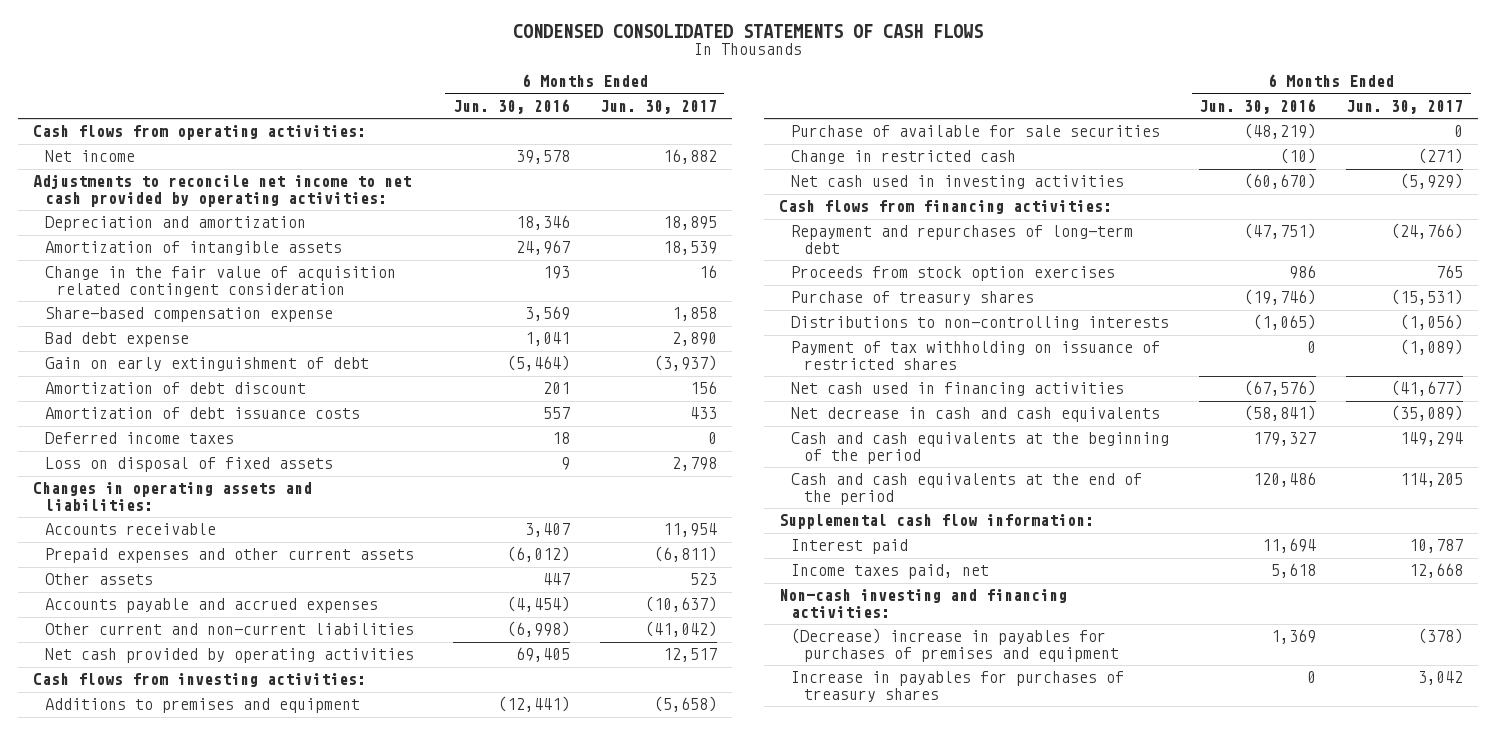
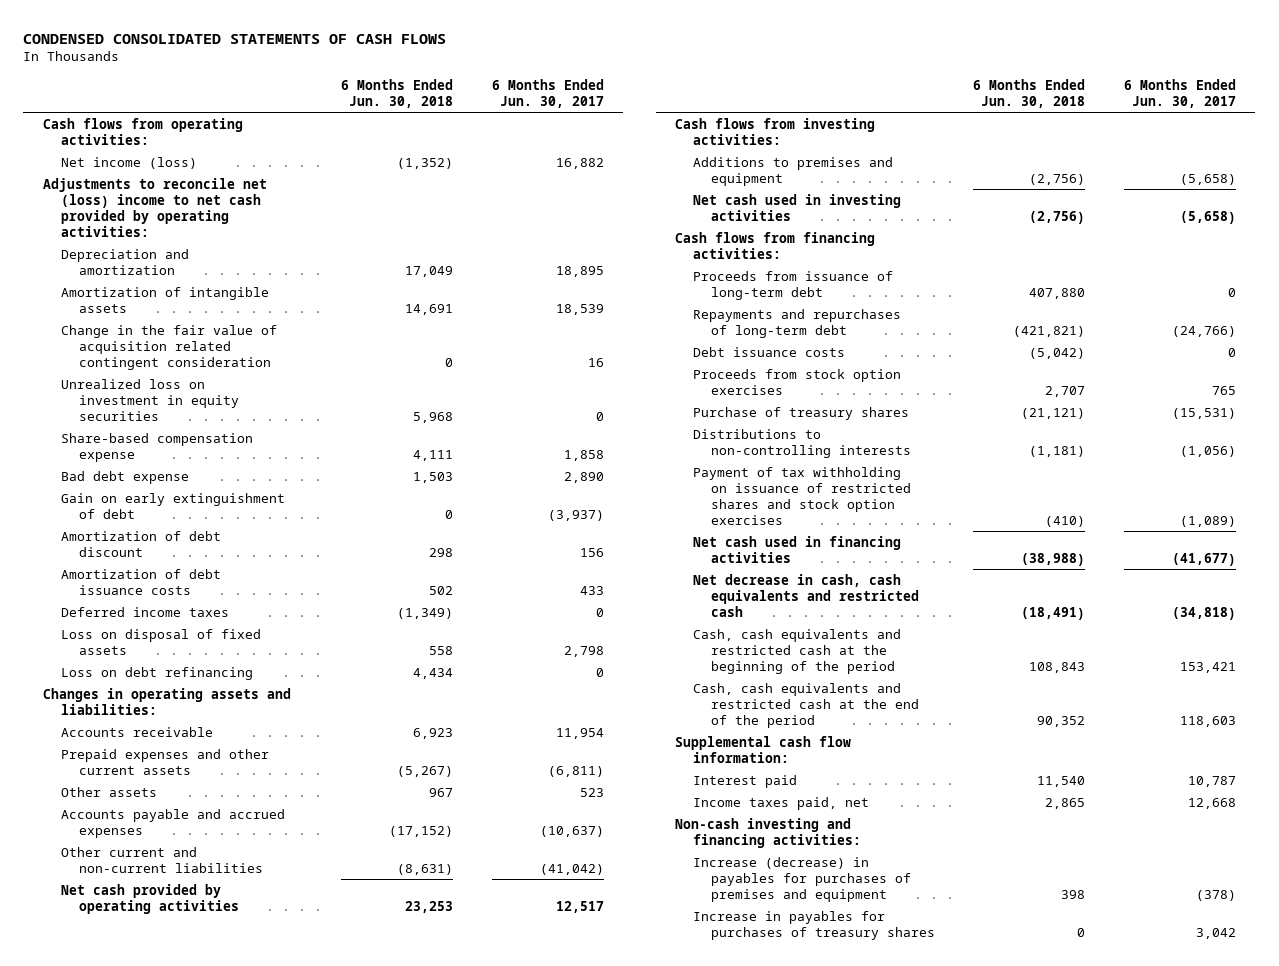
[452,98,570,114] Jun. 30, 2016 -> none
none -> [341,78,454,108] 6 Months Ended Jun. 30, 2018
[44,150,135,163] Net income -> [60,156,197,169] Net income (loss)
[32,174,411,207] Adjustments to reconcile net income to net cash provided by operating activities: -> [42,177,267,237] Adjustments to reconcile net (loss) income to net cash provided by operating activities:
none -> [60,378,239,421] Unrealized loss on investment in equity securities
none -> [60,666,253,680] Loss on debt refinancing
[791,125,1161,138] Purchase of available for sale securities -> none
[791,150,1017,165] Change in restricted cash -> none
[1400,173,1464,190] (5,929) -> [1179,210,1236,224] (5,658)
none -> [692,270,893,300] Proceeds from issuance of long-term debt
[791,225,1134,254] Repayment and repurchases of long-term debt -> [692,308,901,338] Repayments and repurchases of long-term debt
none -> [692,346,845,357] Debt issuance costs
[791,341,1161,370] Payment of tax withholding on issuance of restricted shares -> [692,466,911,525] Payment of tax withholding on issuance of restricted shares and stock option exercises
[791,407,1161,423] Net decrease in cash and cash equivalents -> [692,573,919,617] Net decrease in cash, cash equivalents and restricted cash
[1391,405,1464,422] (35,089) -> [1171,606,1236,620] (34,818)
[791,432,1170,464] Cash and cash equivalents at the beginning of the period -> [692,628,901,674] Cash, cash equivalents and restricted cash at the beginning of the period
[1400,432,1464,447] 149,294 -> [1179,661,1236,673] 153,421
[791,473,1143,505] Cash and cash equivalents at the end of the period -> [692,682,919,728] Cash, cash equivalents and restricted cash at the end of the period
[1400,473,1464,488] 114,205 -> [1179,715,1236,727] 118,603
[791,628,1119,662] (Decrease) increase in payables for purchases of premises and equipment -> [692,856,911,902] Increase (decrease) in payables for purchases of premises and equipment

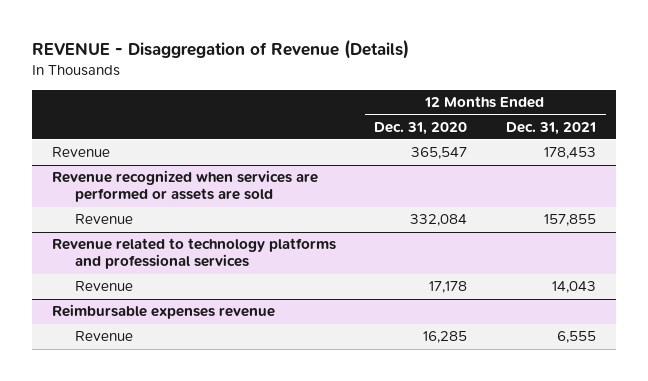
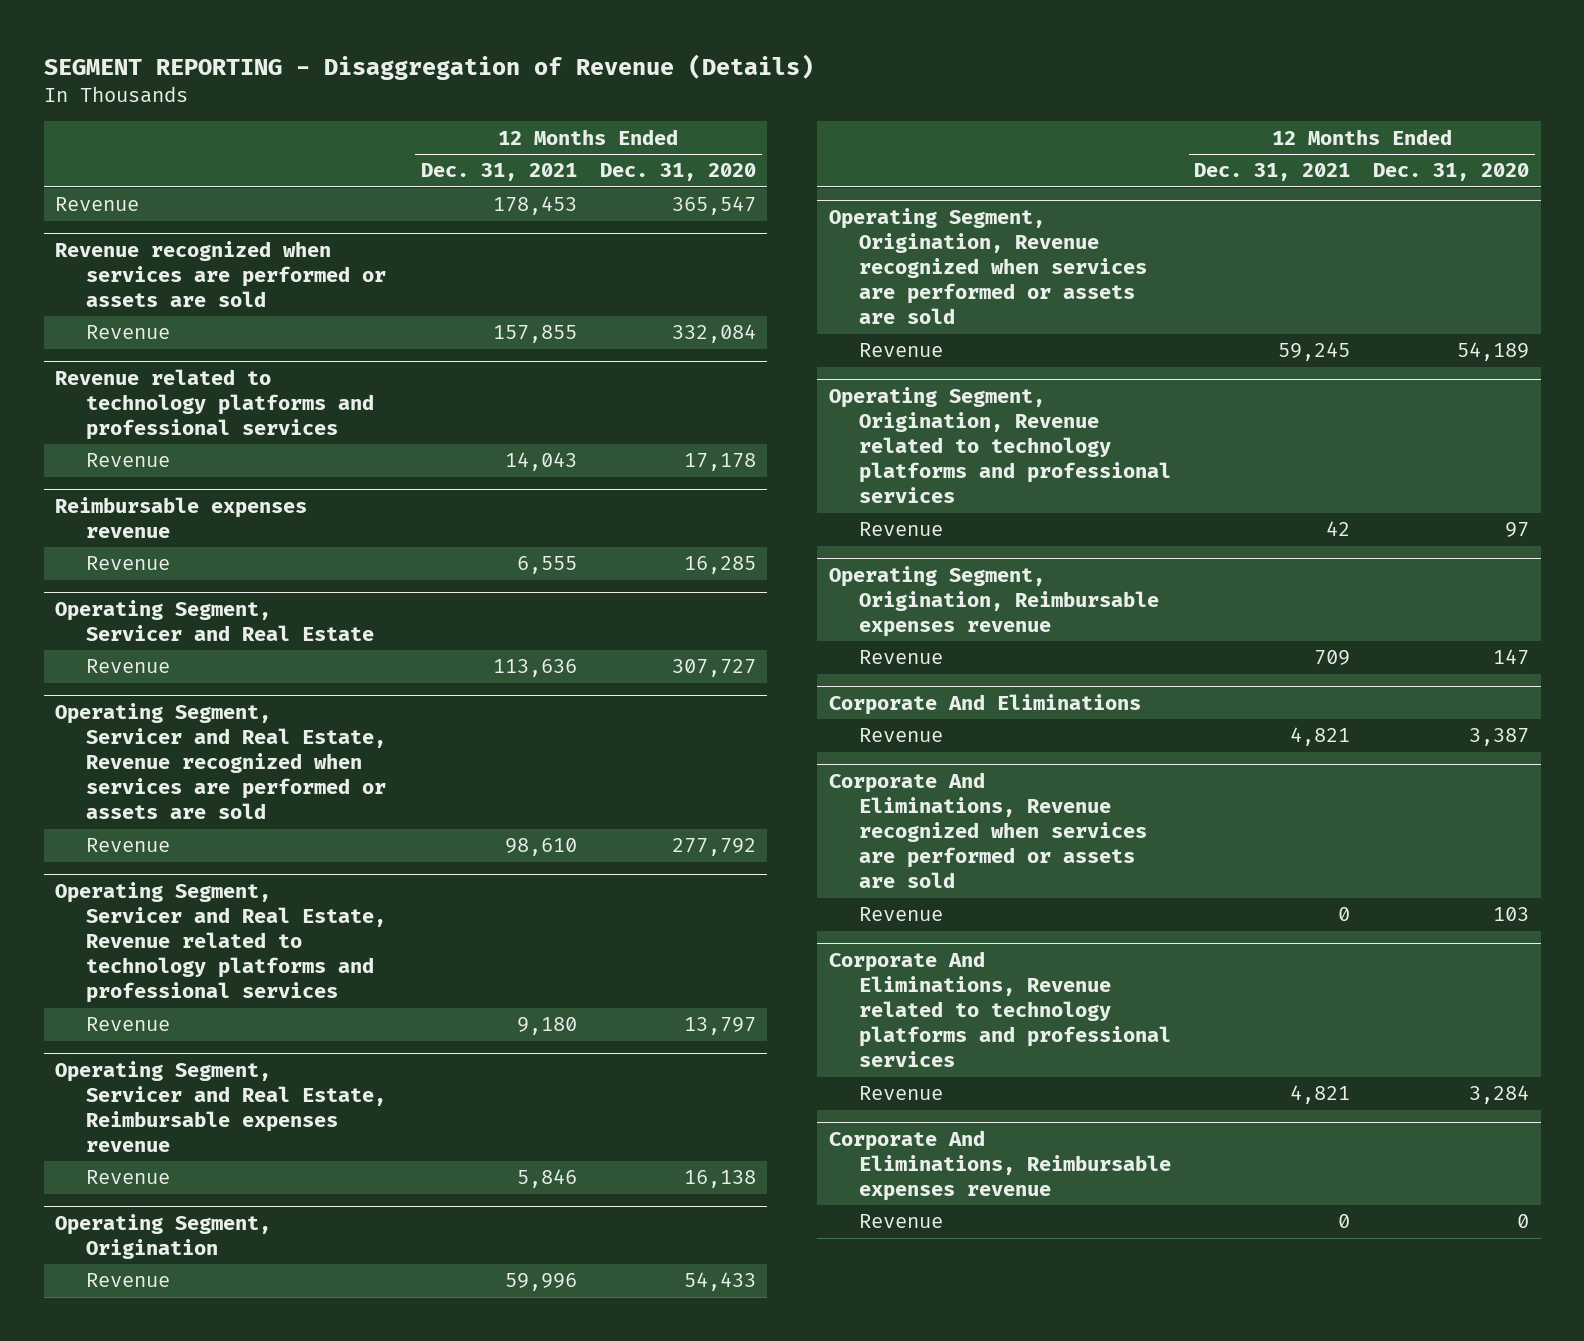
[32,39,410,60] REVENUE - Disaggregation of Revenue (Details) -> [43,53,814,80] SEGMENT REPORTING - Disaggregation of Revenue (Details)
none -> [55,599,374,641] Operating Segment, Servicer and Real Estate
none -> [85,659,170,674] Revenue
none -> [55,702,386,820] Operating Segment, Servicer and Real Estate, Revenue recognized when services are performed or assets are sold
none -> [85,838,170,853] Revenue
none -> [55,881,386,1004] Operating Segment, Servicer and Real Estate, Revenue related to technology platforms and professional services
none -> [85,1017,170,1032] Revenue
none -> [55,1060,386,1153] Operating Segment, Servicer and Real Estate, Reimbursable expenses revenue
none -> [85,1170,170,1185] Revenue
none -> [55,1213,272,1259] Operating Segment, Origination
none -> [85,1273,170,1288] Revenue
none -> [828,207,1148,325] Operating Segment, Origination, Revenue recognized when services are performed or assets are sold
none -> [859,343,944,358] Revenue
none -> [828,386,1172,504] Operating Segment, Origination, Revenue related to technology platforms and professional services
none -> [859,522,944,537] Revenue
none -> [828,565,1160,638] Operating Segment, Origination, Reimbursable expenses revenue
none -> [859,650,944,665] Revenue
none -> [828,693,1141,715] Corporate And Eliminations
none -> [859,728,944,743] Revenue
none -> [828,771,1148,889] Corporate And Eliminations, Revenue recognized when services are performed or assets are sold
none -> [859,907,944,922] Revenue
none -> [828,950,1172,1068] Corporate And Eliminations, Revenue related to technology platforms and professional services
none -> [859,1086,944,1101] Revenue
none -> [828,1129,1172,1202] Corporate And Eliminations, Reimbursable expenses revenue
none -> [859,1214,944,1229] Revenue

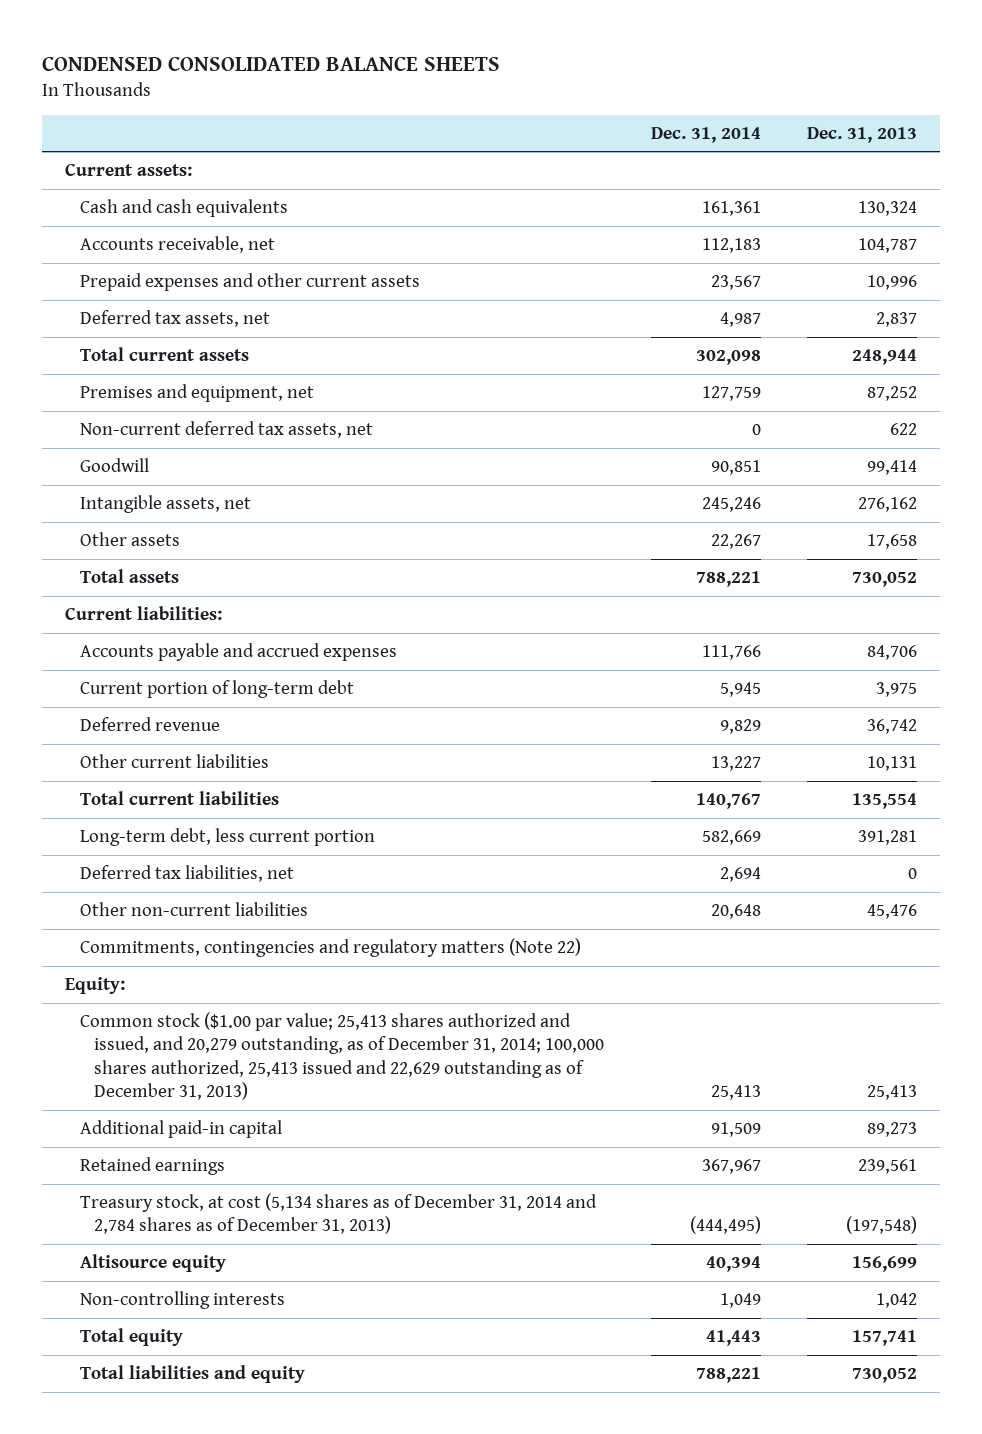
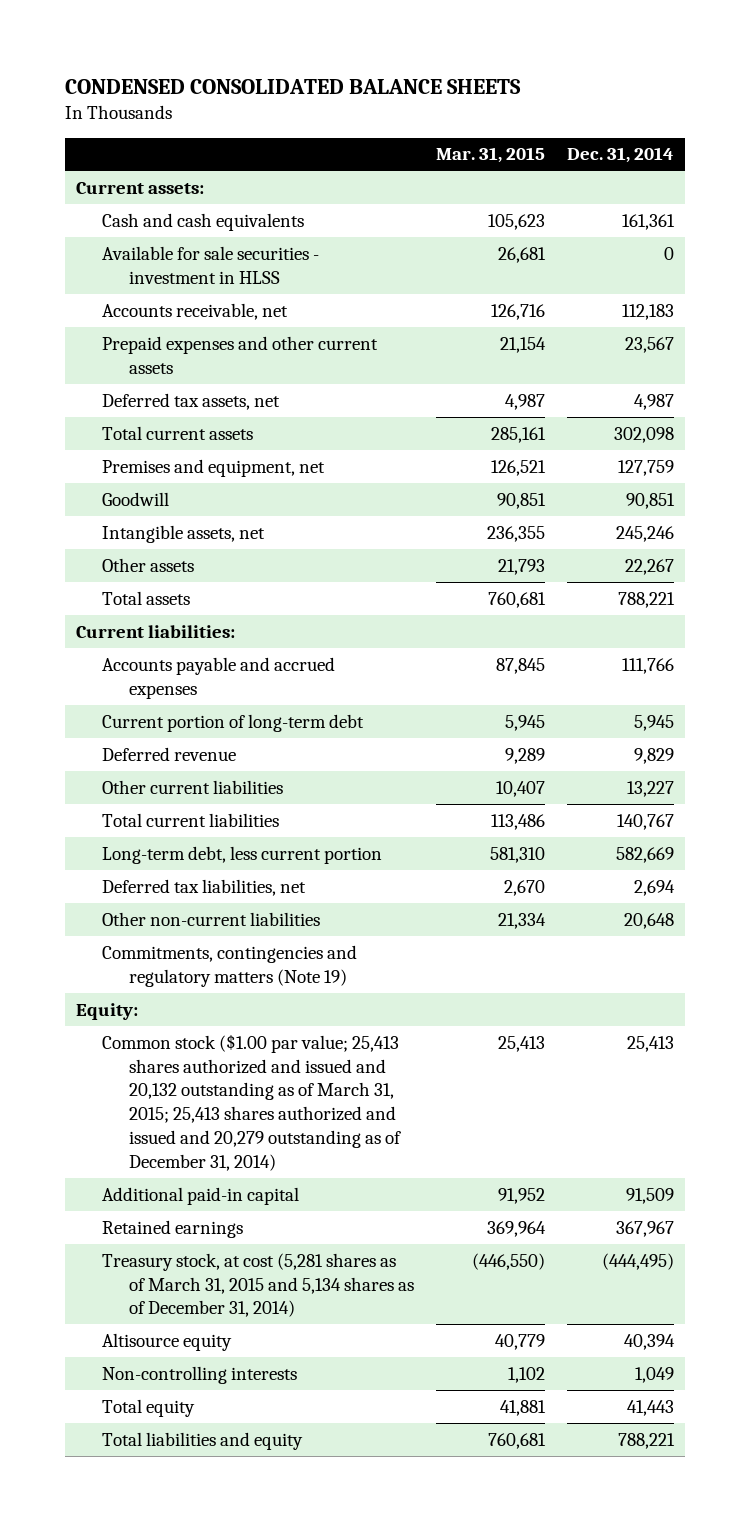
[806,126,917,143] Dec. 31, 2013 -> none
none -> [435,147,545,164] Mar. 31, 2015
none -> [102,245,320,284] Available for sale securities - investment in HLSS
[79,421,373,439] Non-current deferred tax assets, net -> none
[79,938,581,958] Commitments, contingencies and regulatory matters (Note 22) -> [102,944,358,987] Commitments, contingencies and regulatory matters (Note 19)
[79,1012,605,1101] Common stock ($1.00 par value; 25,413 shares authorized and issued, and 20,279 outstanding, as of December 31, 2014; 100,000 shares authorized, 25,413 issued and 22,629 outstanding as of December 31, 2013) -> [102,1033,401,1172] Common stock ($1.00 par value; 25,413 shares authorized and issued and 20,132 outstanding as of March 31, 2015; 25,413 shares authorized and issued and 20,279 outstanding as of December 31, 2014)
[79,1193,597,1235] Treasury stock, at cost (5,134 shares as of December 31, 2014 and 2,784 shares as of December 31, 2013) -> [102,1252,414,1318] Treasury stock, at cost (5,281 shares as of March 31, 2015 and 5,134 shares as of December 31, 2014)

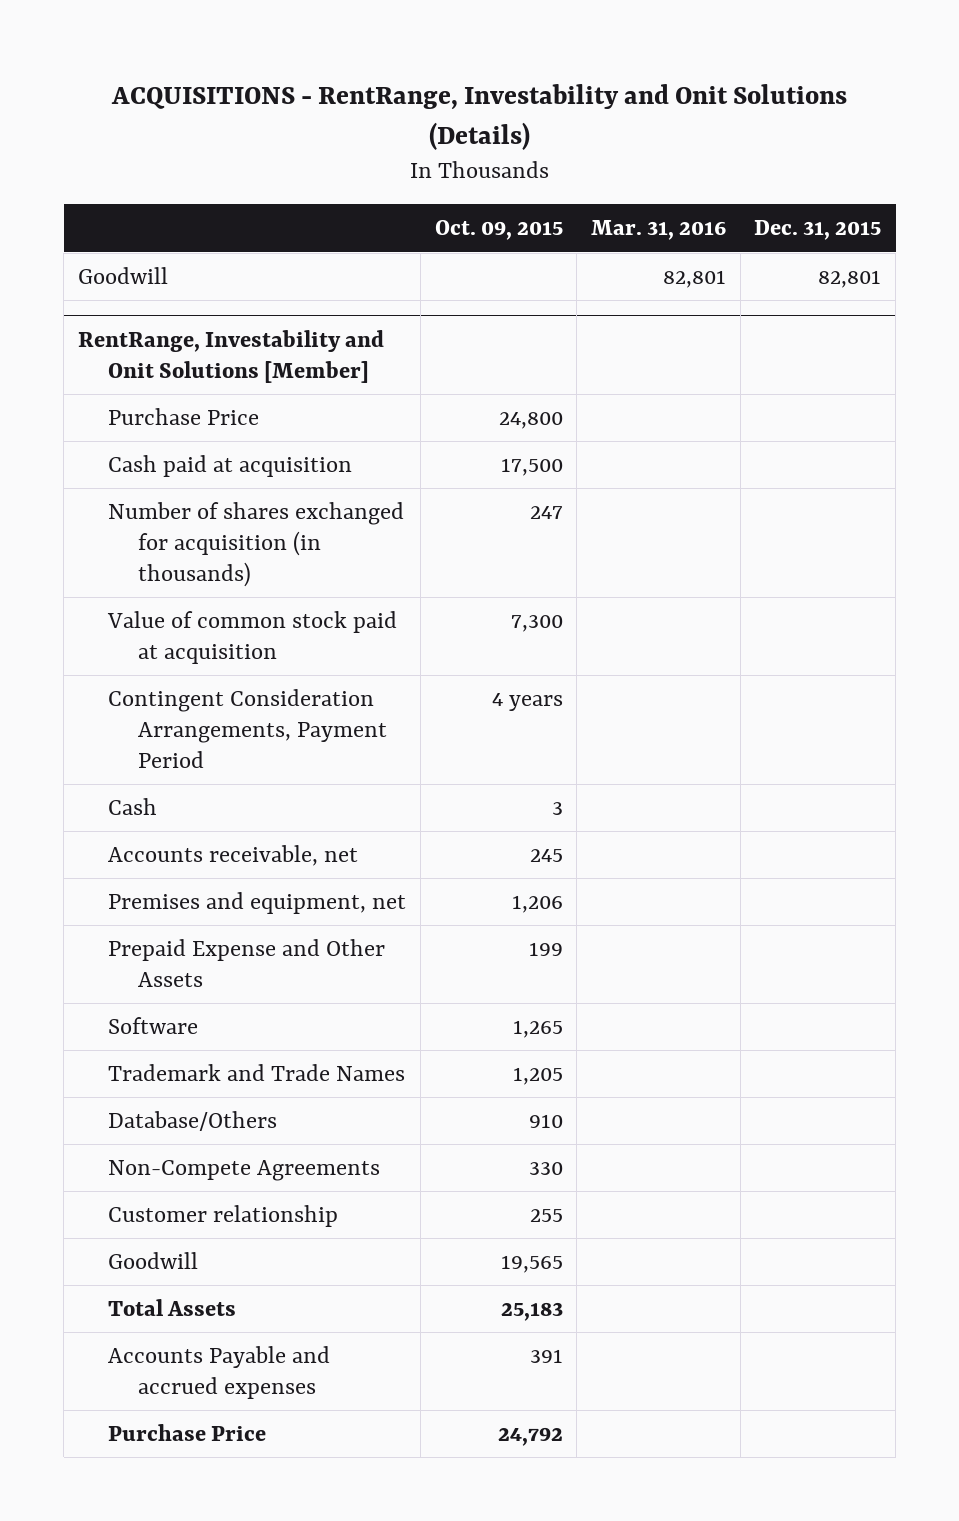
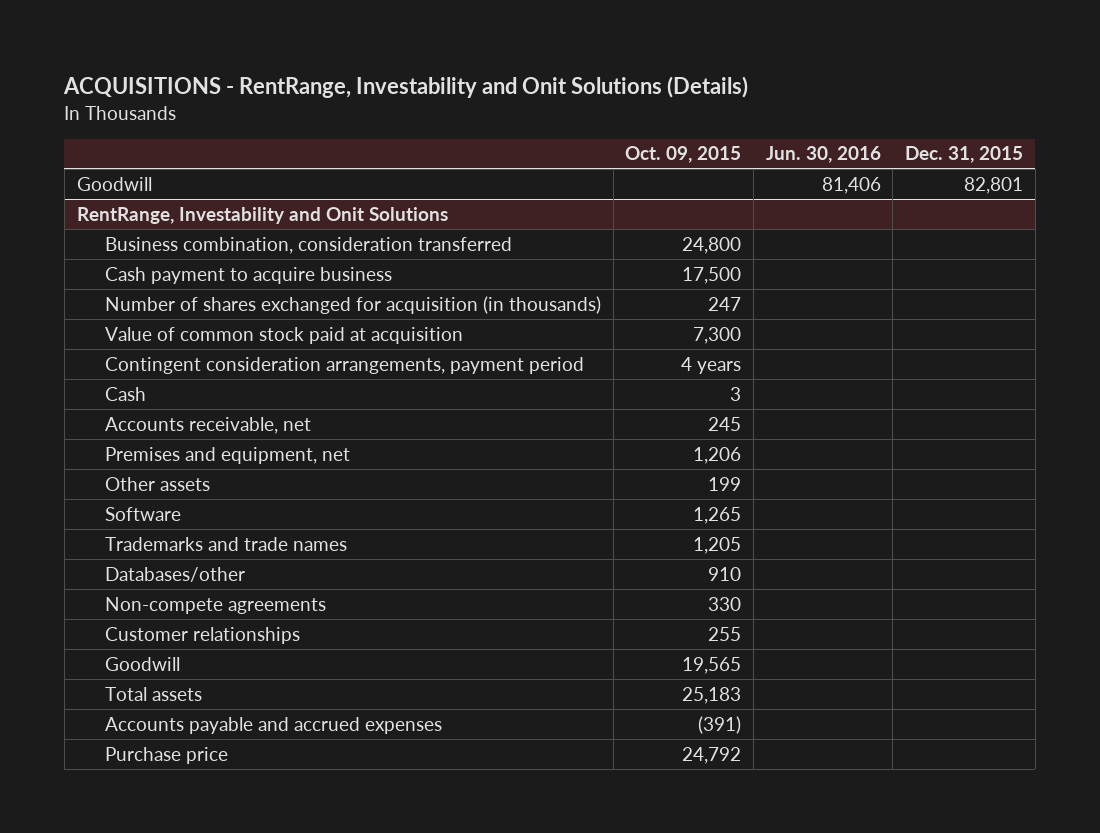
[591,220,727,241] Mar. 31, 2016 -> none
none -> [765,146,881,164] Jun. 30, 2016
[77,329,384,383] RentRange, Investability and Onit Solutions [Member] -> [76,206,448,224] RentRange, Investability and Onit Solutions
[108,408,260,426] Purchase Price -> [104,236,512,254] Business combination, consideration transferred
[108,455,353,478] Cash paid at acquisition -> [104,266,392,284] Cash payment to acquire business
[108,689,388,769] Contingent Consideration Arrangements, Payment Period -> [104,356,584,374] Contingent consideration arrangements, payment period
[108,939,386,988] Prepaid Expense and Other Assets -> [104,476,210,491] Other assets
[108,1064,406,1082] Trademark and Trade Names -> [104,536,347,551] Trademarks and trade names
[108,1111,278,1132] Database/Others -> [104,566,245,582] Databases/other
[108,1160,381,1182] Non-Compete Agreements -> [104,596,326,614] Non-compete agreements
[108,1205,339,1228] Customer relationship -> [104,626,300,644] Customer relationships
[108,1299,237,1317] Total Assets -> [104,686,202,701] Total assets
[108,1346,331,1400] Accounts Payable and accrued expenses -> [104,716,442,734] Accounts payable and accrued expenses
[529,1349,563,1364] 391 -> [698,715,742,734] (391)
[108,1424,267,1442] Purchase Price -> [104,746,228,764] Purchase price

